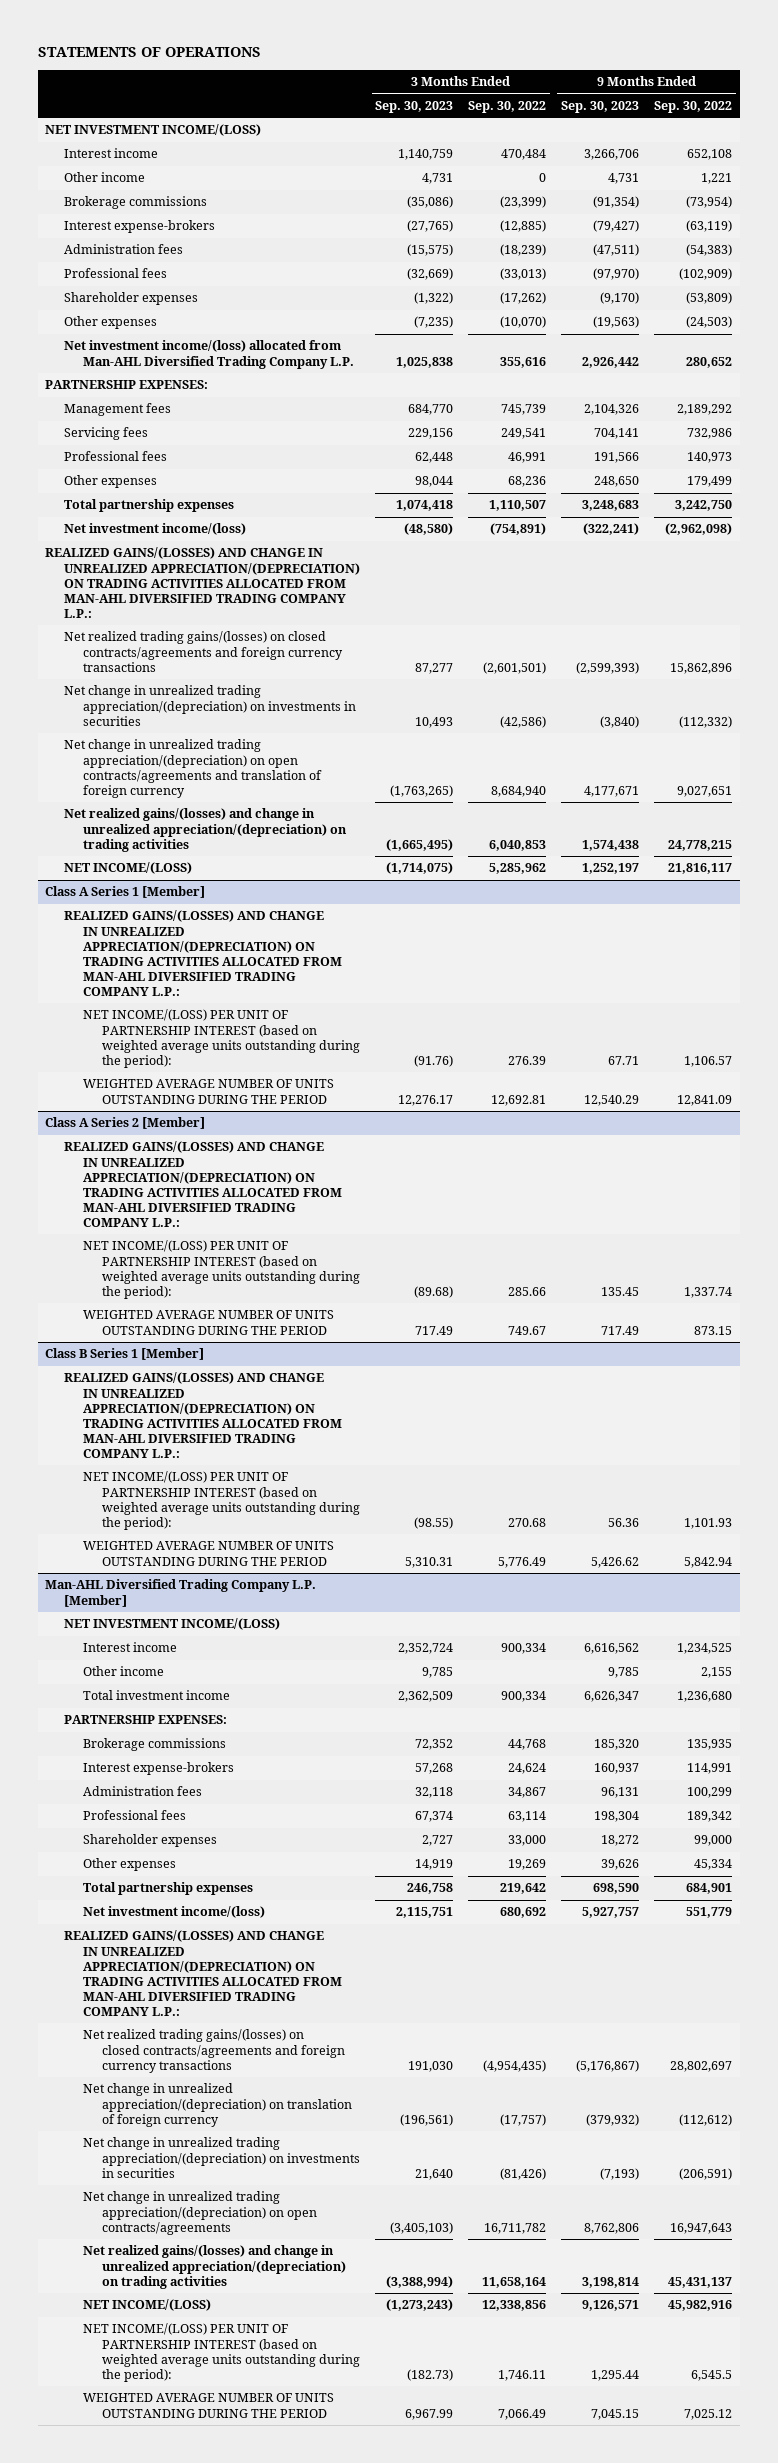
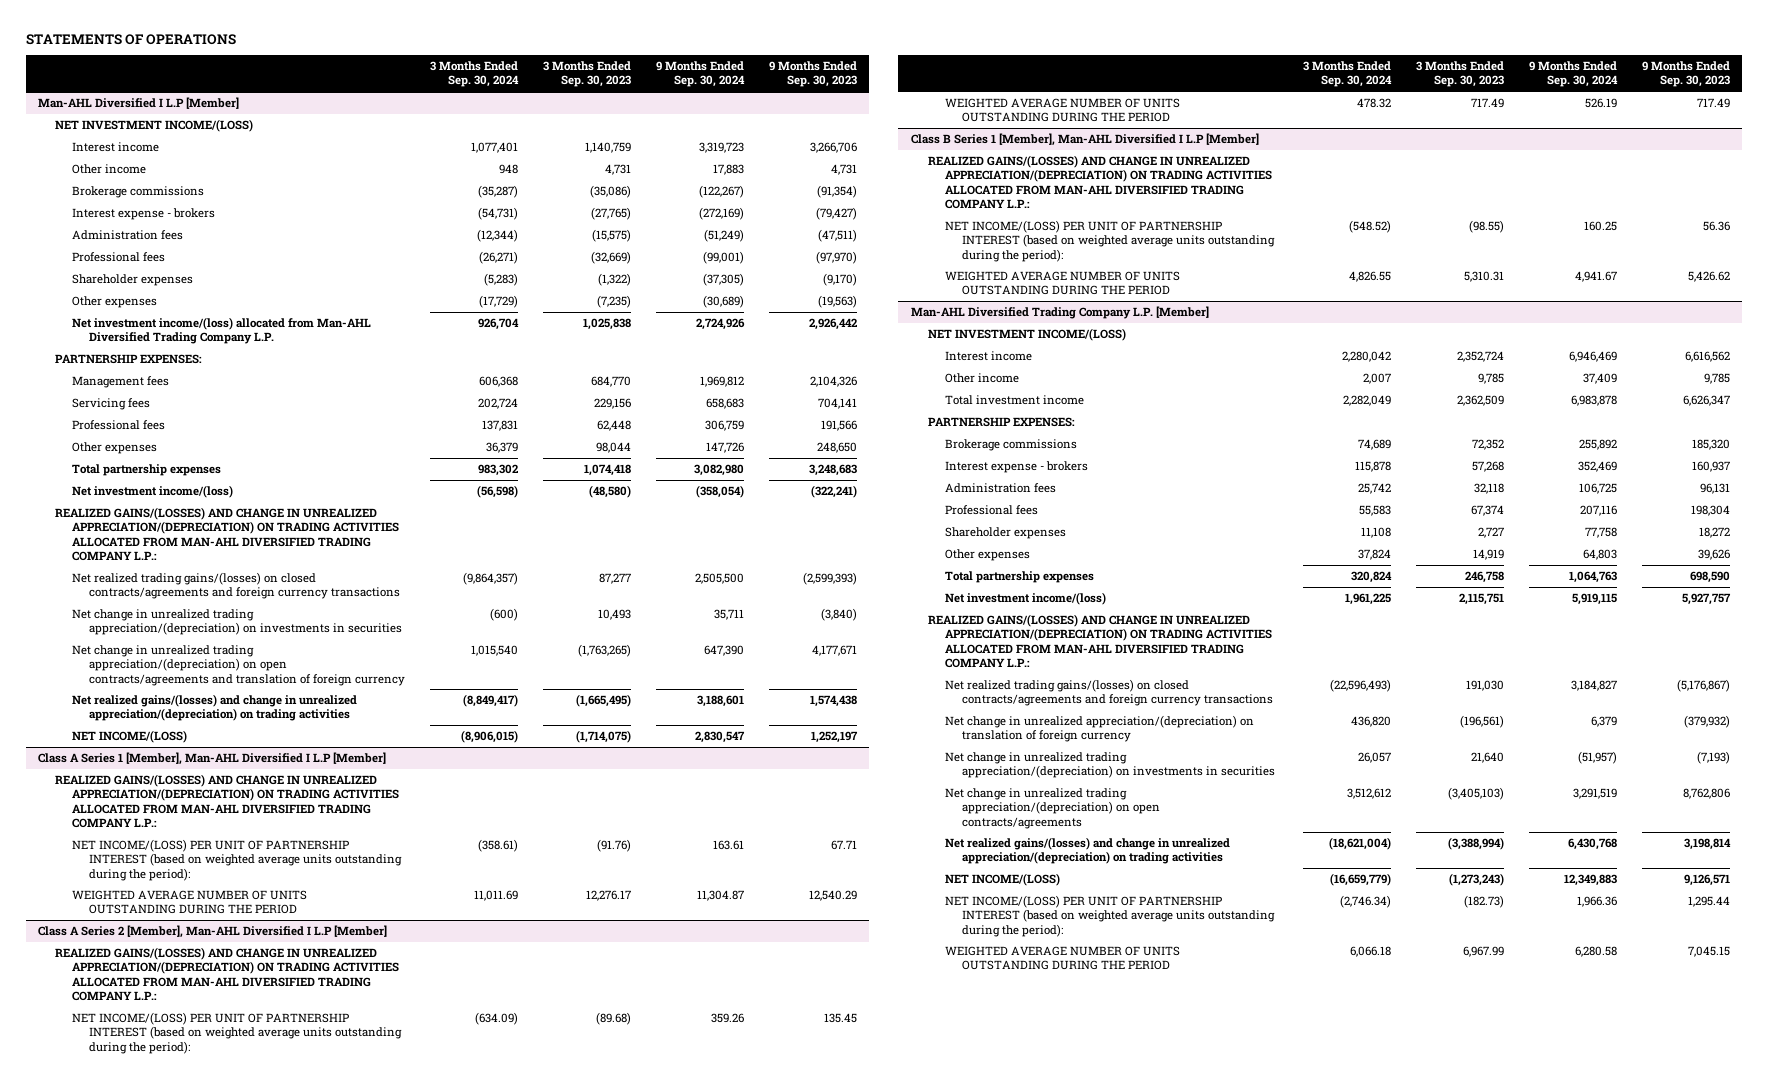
[468,101,547,114] Sep. 30, 2022 -> none
[654,101,733,114] Sep. 30, 2022 -> none
none -> [430,61,520,88] 3 Months Ended Sep. 30, 2024
none -> [656,61,746,88] 9 Months Ended Sep. 30, 2024
none -> [37,97,239,110] Man-AHL Diversified I L.P [Member]
[64,220,216,234] Interest expense-brokers -> [72,208,216,221] Interest expense - brokers
[45,886,206,899] Class A Series 1 [Member] -> none
none -> [37,752,386,766] Class A Series 1 [Member], Man-AHL Diversified I L.P [Member]
[45,1117,206,1130] Class A Series 2 [Member] -> none
none -> [37,925,387,939] Class A Series 2 [Member], Man-AHL Diversified I L.P [Member]
[45,1348,205,1361] Class B Series 1 [Member] -> none
none -> [910,133,1259,147] Class B Series 1 [Member], Man-AHL Diversified I L.P [Member]
[83,1762,235,1776] Interest expense-brokers -> [945,461,1089,474] Interest expense - brokers

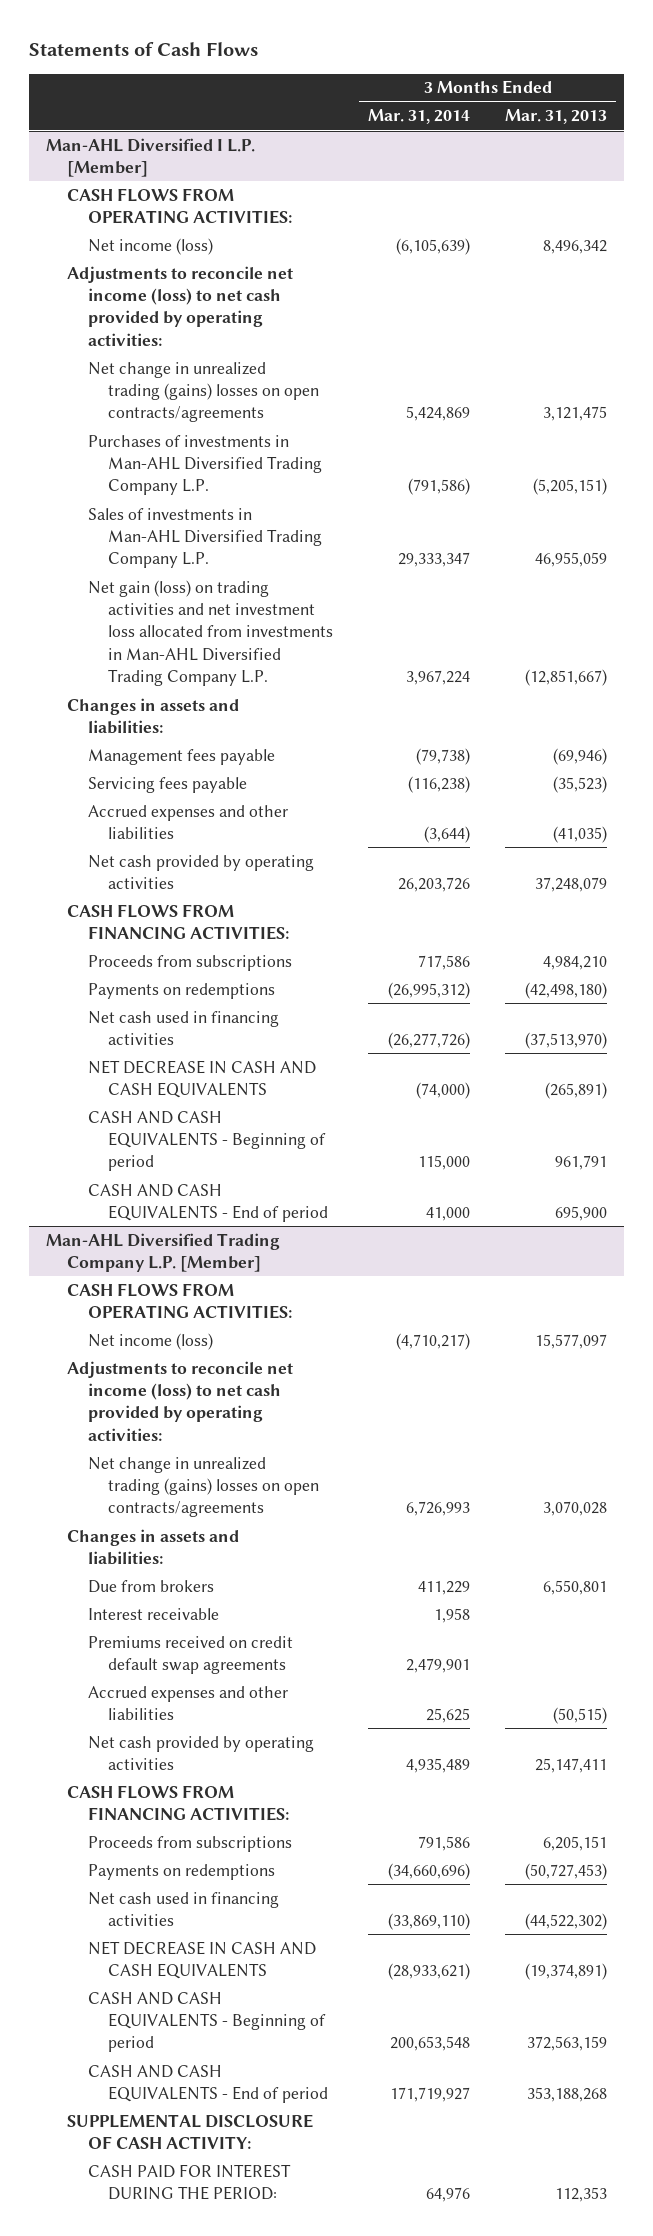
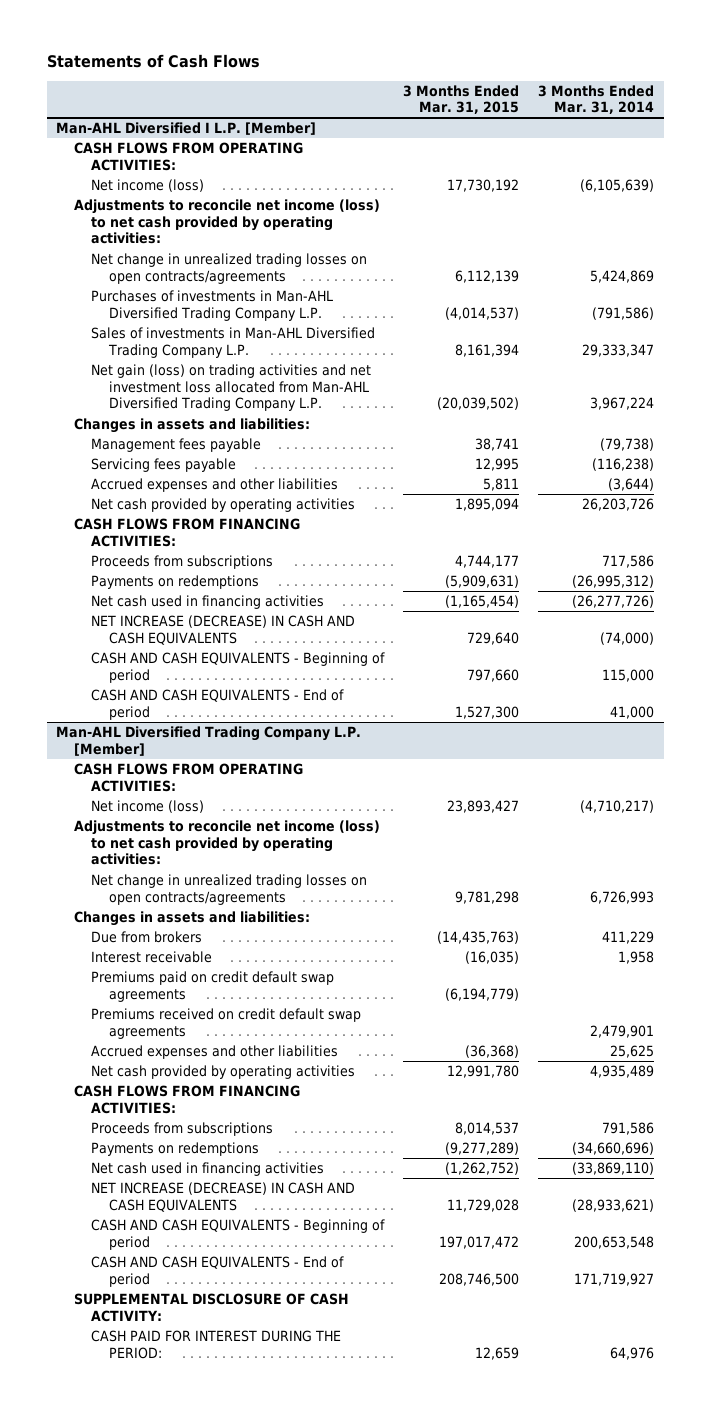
[505,109,608,125] Mar. 31, 2013 -> none
none -> [403,84,520,115] 3 Months Ended Mar. 31, 2015
[87,361,320,423] Net change in unrealized trading (gains) losses on open contracts/agreements -> [91,252,368,284] Net change in unrealized trading losses on open contracts/agreements
[87,579,334,687] Net gain (loss) on trading activities and net investment loss allocated from investments in Man-AHL Diversified Trading Company L.P. -> [91,363,372,412] Net gain (loss) on trading activities and net investment loss allocated from Man-AHL Diversified Trading Company L.P.
[87,1059,316,1099] NET DECREASE IN CASH AND CASH EQUIVALENTS -> [91,614,356,645] NET INCREASE (DECREASE) IN CASH AND CASH EQUIVALENTS
[87,1456,320,1518] Net change in unrealized trading (gains) losses on open contracts/agreements -> [91,873,368,905] Net change in unrealized trading losses on open contracts/agreements
none -> [91,970,335,1002] Premiums paid on credit default swap agreements
[87,1940,316,1980] NET DECREASE IN CASH AND CASH EQUIVALENTS -> [91,1181,356,1212] NET INCREASE (DECREASE) IN CASH AND CASH EQUIVALENTS

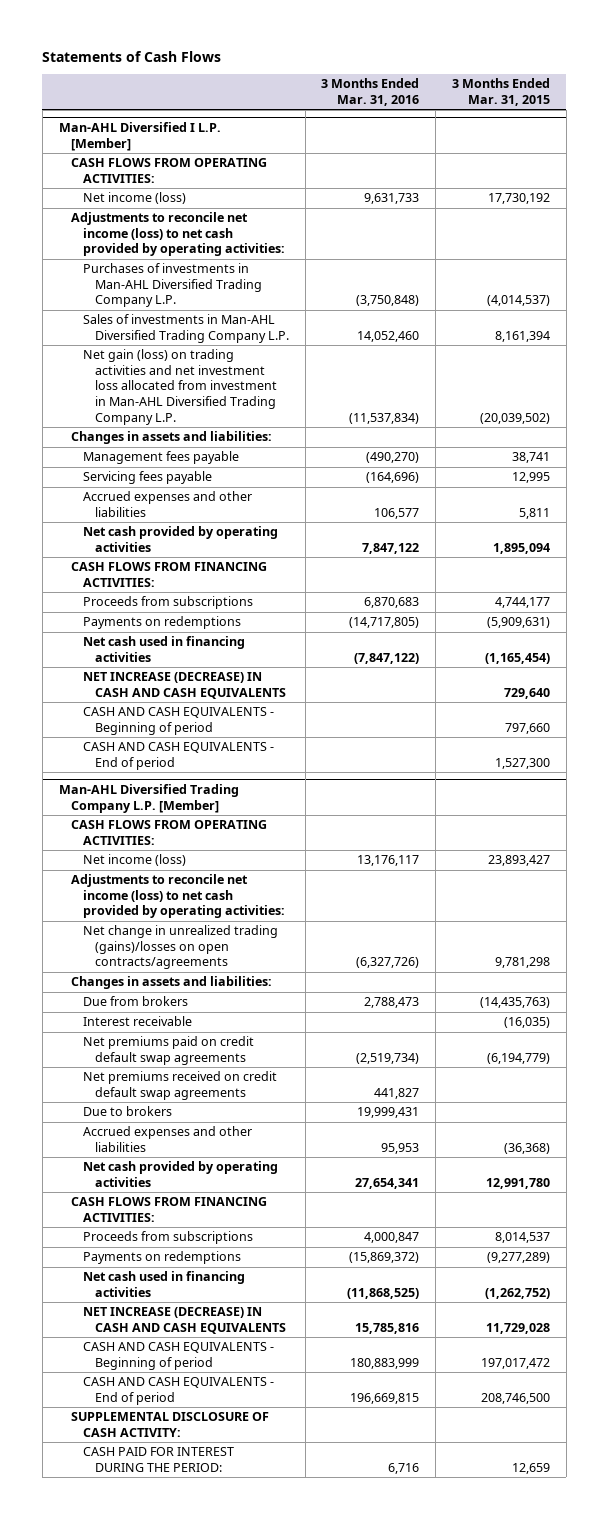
[538,84,655,115] 3 Months Ended Mar. 31, 2014 -> none
none -> [321,78,420,106] 3 Months Ended Mar. 31, 2016
[91,252,368,284] Net change in unrealized trading losses on open contracts/agreements -> none
[91,363,372,412] Net gain (loss) on trading activities and net investment loss allocated from Man-AHL Diversified Trading Company L.P. -> [82,349,278,425] Net gain (loss) on trading activities and net investment loss allocated from investment in Man-AHL Diversified Trading Company L.P.
[91,873,368,905] Net change in unrealized trading losses on open contracts/agreements -> [82,925,278,970] Net change in unrealized trading (gains)/losses on open contracts/agreements
[91,970,335,1002] Premiums paid on credit default swap agreements -> [82,1036,254,1065] Net premiums paid on credit default swap agreements
[91,1007,362,1039] Premiums received on credit default swap agreements -> [82,1071,277,1100] Net premiums received on credit default swap agreements
none -> [82,1106,172,1117] Due to brokers

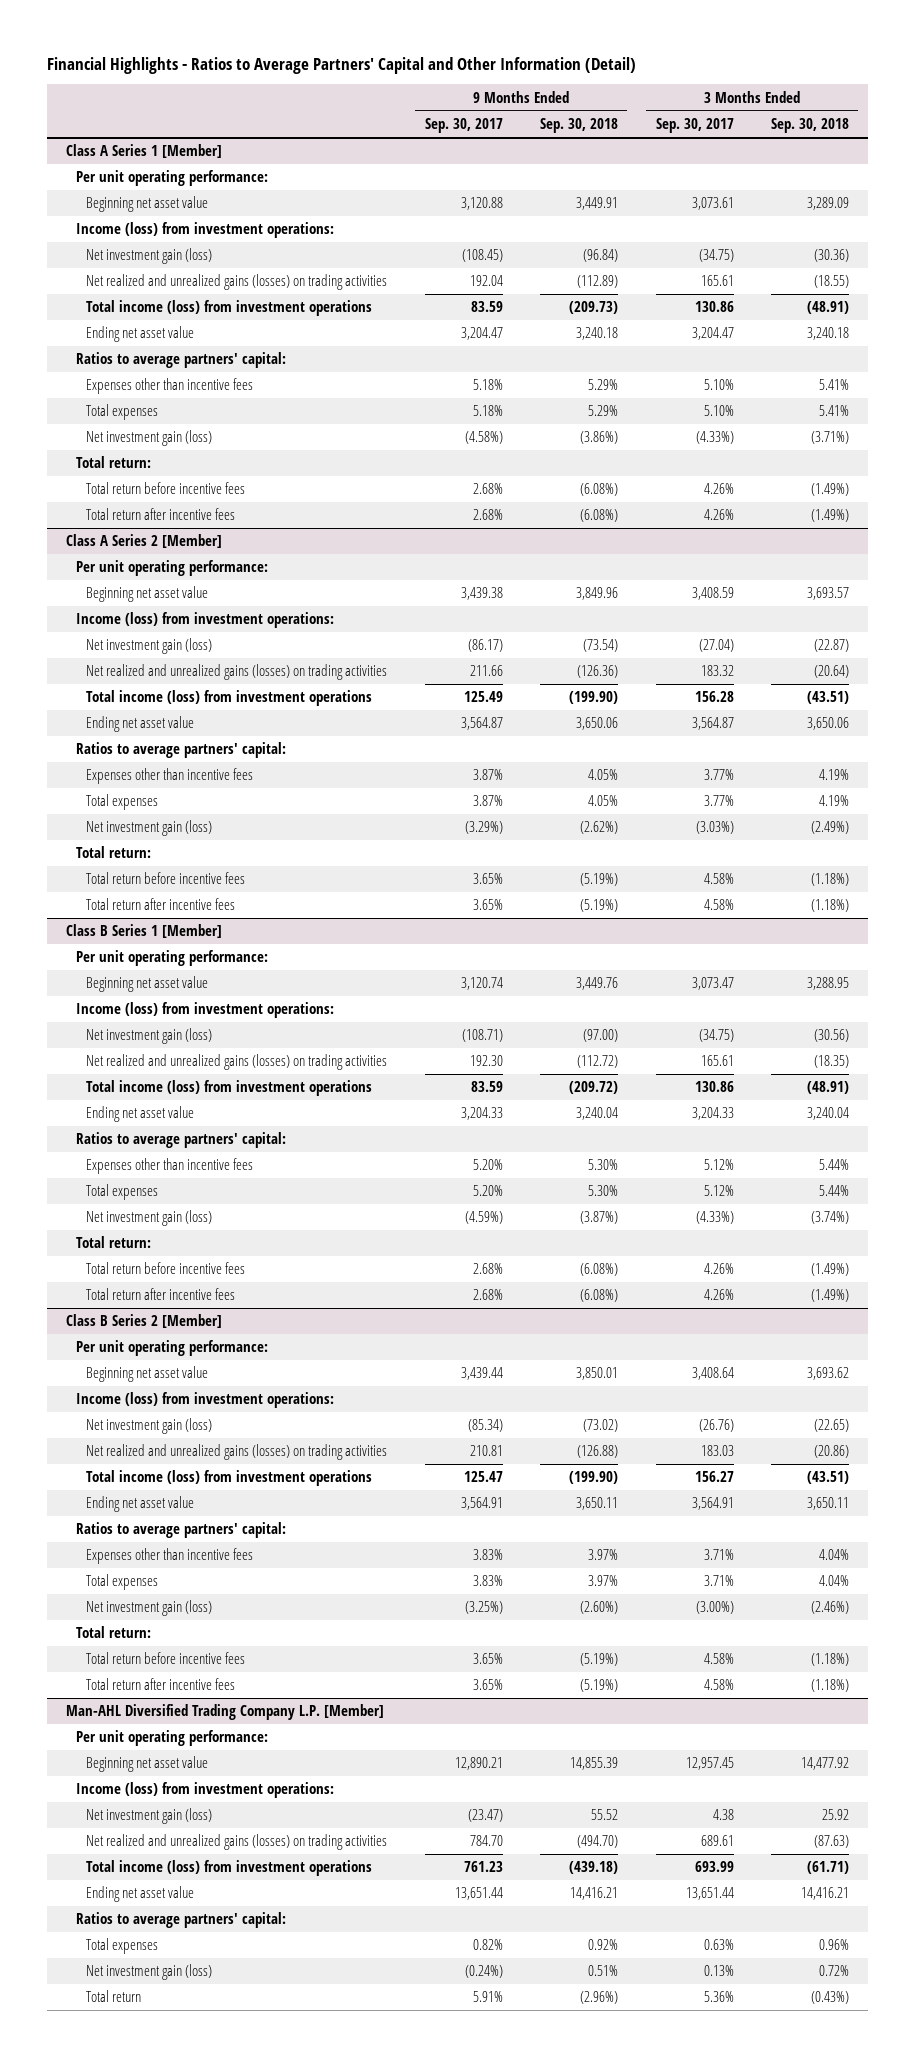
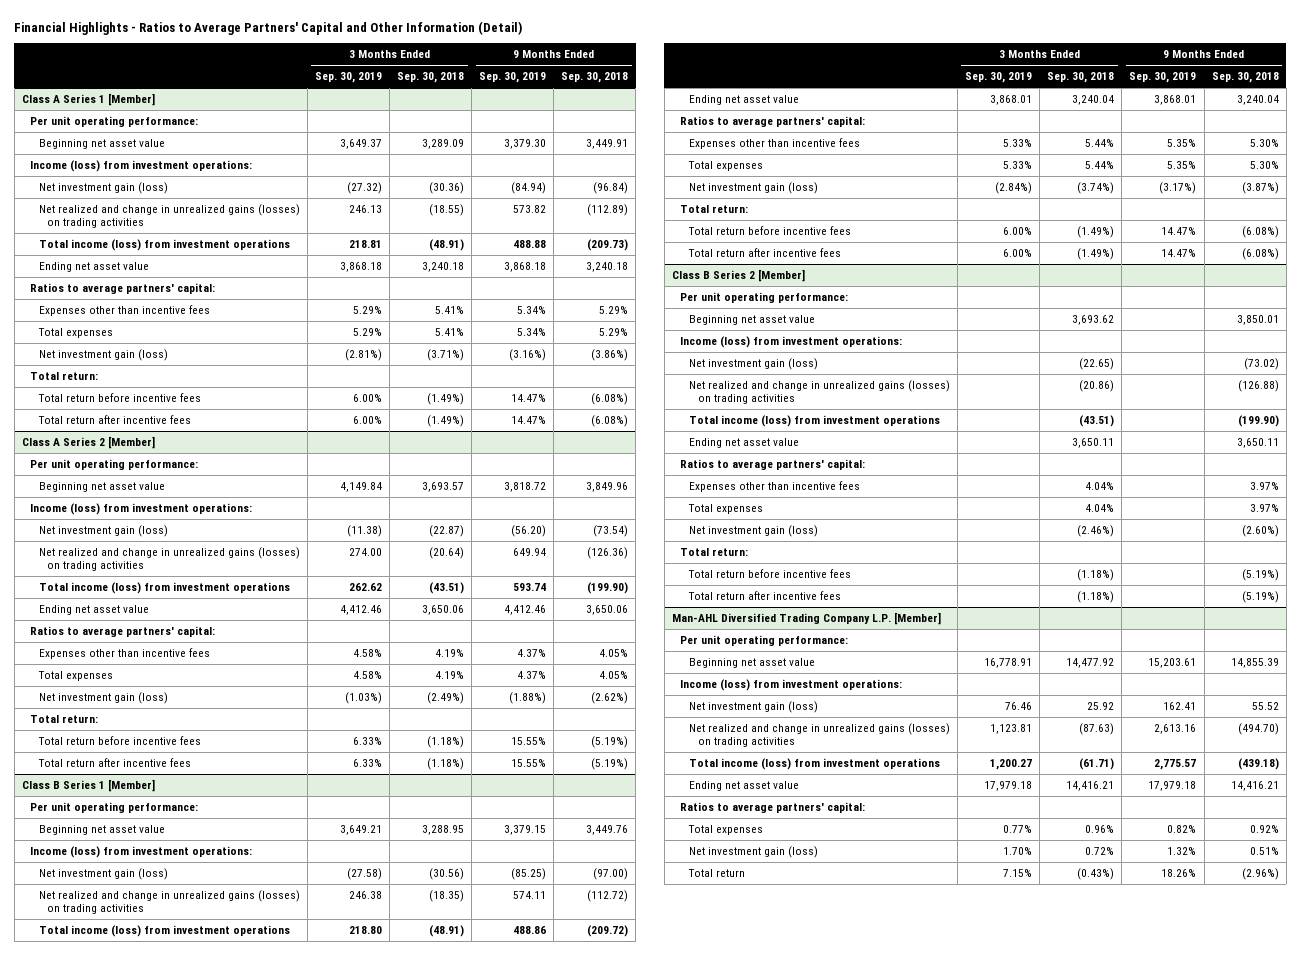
[424,118,503,134] Sep. 30, 2017 -> none
[655,118,734,134] Sep. 30, 2017 -> none
none -> [315,72,383,84] Sep. 30, 2019
none -> [479,72,547,84] Sep. 30, 2019
[86,274,388,291] Net realized and unrealized gains (losses) on trading activities -> [38,203,300,229] Net realized and change in unrealized gains (losses) on trading activities
[86,664,388,681] Net realized and unrealized gains (losses) on trading activities -> [38,546,300,572] Net realized and change in unrealized gains (losses) on trading activities
[86,1054,388,1071] Net realized and unrealized gains (losses) on trading activities -> [38,889,300,915] Net realized and change in unrealized gains (losses) on trading activities
[86,1444,388,1461] Net realized and unrealized gains (losses) on trading activities -> [689,379,951,405] Net realized and change in unrealized gains (losses) on trading activities
[86,1834,388,1851] Net realized and unrealized gains (losses) on trading activities -> [689,722,951,748] Net realized and change in unrealized gains (losses) on trading activities

